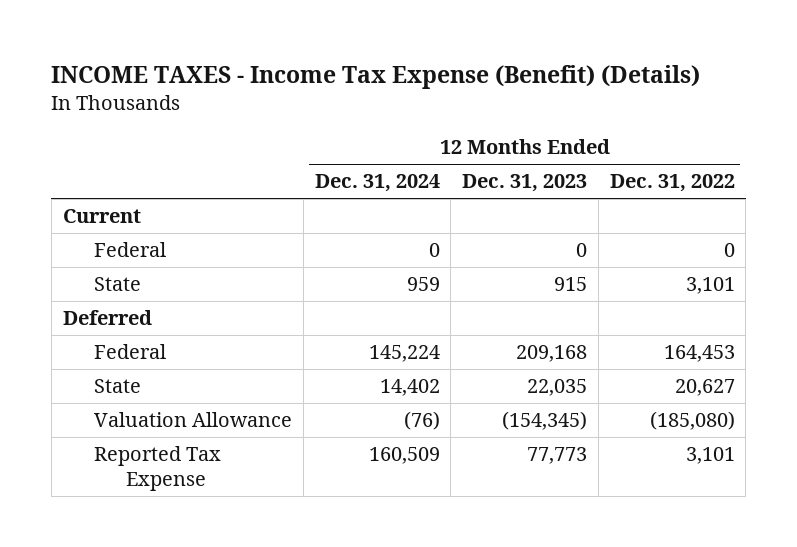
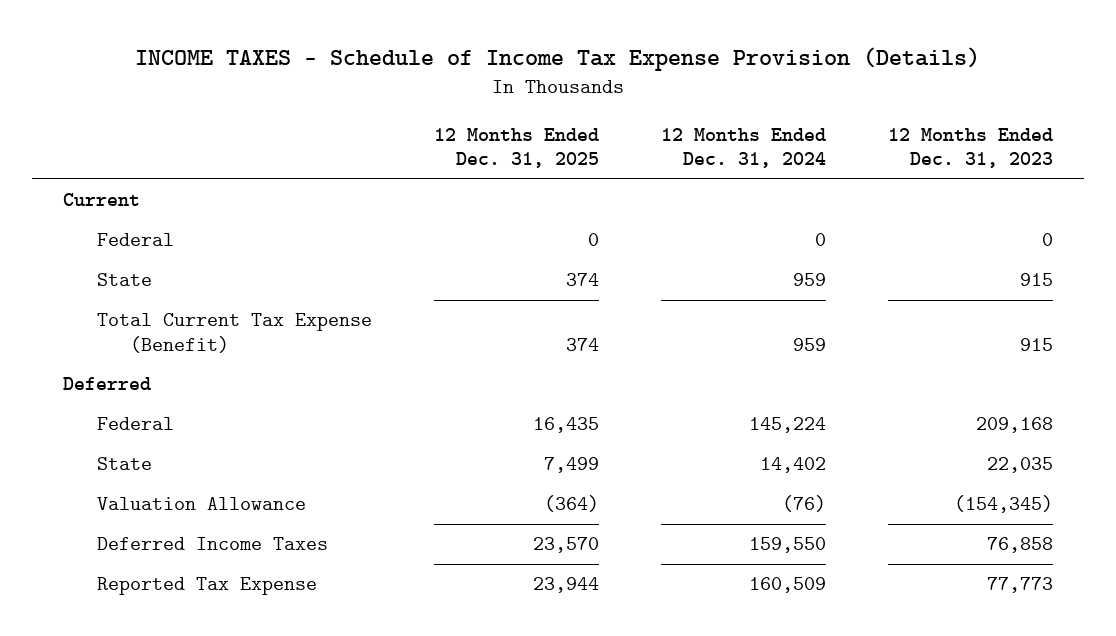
[51,64,701,89] INCOME TAXES - Income Tax Expense (Benefit) (Details) -> [135,47,981,72] INCOME TAXES - Schedule of Income Tax Expense Provision (Details)
[609,174,735,193] Dec. 31, 2022 -> none
none -> [433,127,599,169] 12 Months Ended Dec. 31, 2025
none -> [96,313,372,353] Total Current Tax Expense (Benefit)
none -> [96,537,328,551] Deferred Income Taxes

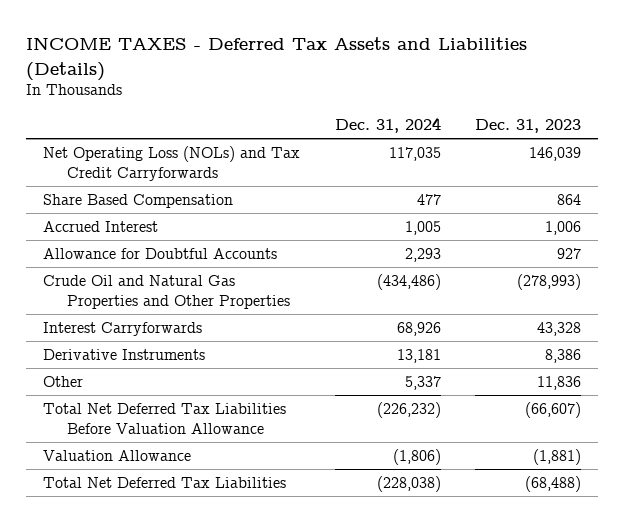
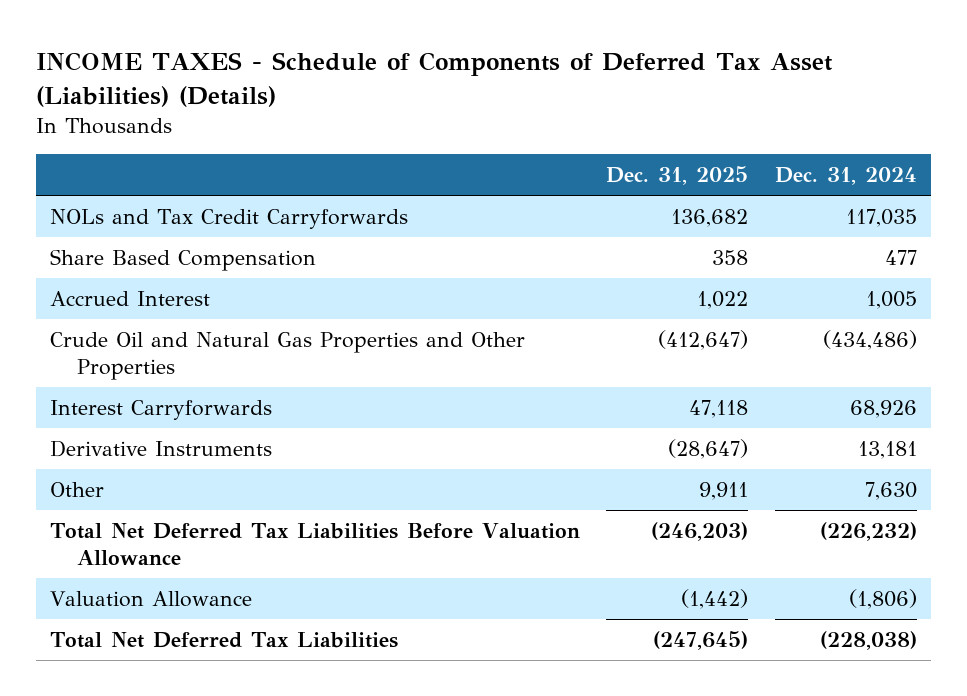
[26,37,528,81] INCOME TAXES - Deferred Tax Assets and Liabilities (Details) -> [36,52,834,107] INCOME TAXES - Schedule of Components of Deferred Tax Asset (Liabilities) (Details)
[475,119,582,134] Dec. 31, 2023 -> none
none -> [606,166,749,186] Dec. 31, 2025
[43,146,301,182] Net Operating Loss (NOLs) and Tax Credit Carryforwards -> [49,208,408,229] NOLs and Tax Credit Carryforwards
[43,248,278,260] Allowance for Doubtful Accounts -> none
[404,376,441,391] 5,337 -> [865,481,918,500] 7,630

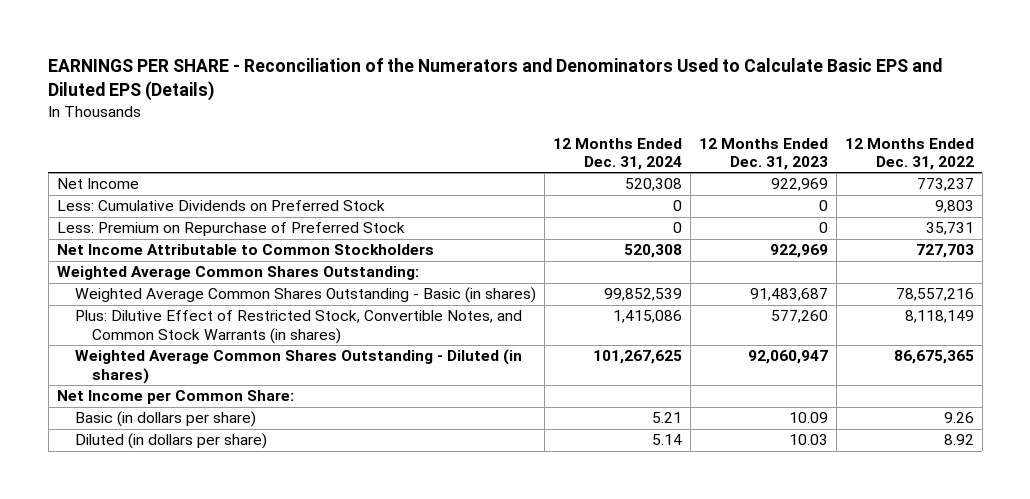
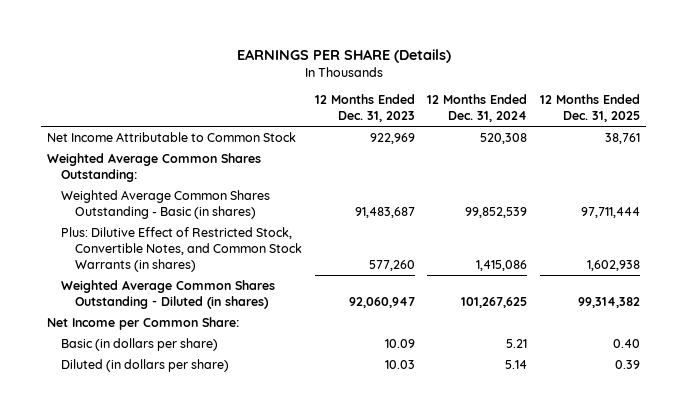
[48,58,943,102] EARNINGS PER SHARE - Reconciliation of the Numerators and Denominators Used to Calculate Basic EPS and Diluted EPS (Details) -> [236,49,451,64] EARNINGS PER SHARE (Details)
[844,137,974,170] 12 Months Ended Dec. 31, 2022 -> none
none -> [540,94,641,123] 12 Months Ended Dec. 31, 2025
[56,178,139,190] Net Income -> none
[56,200,385,212] Less: Cumulative Dividends on Preferred Stock -> none
[56,222,405,237] Less: Premium on Repurchase of Preferred Stock -> none
[56,244,434,256] Net Income Attributable to Common Stockholders -> [47,131,297,142] Net Income Attributable to Common Stock

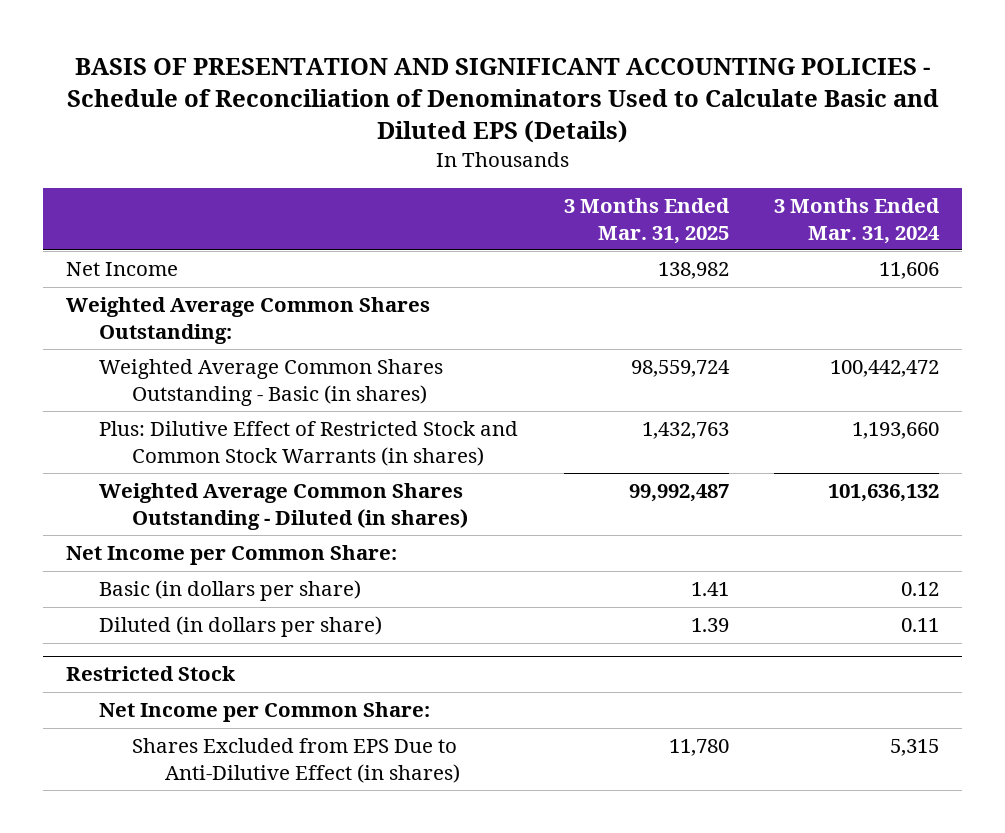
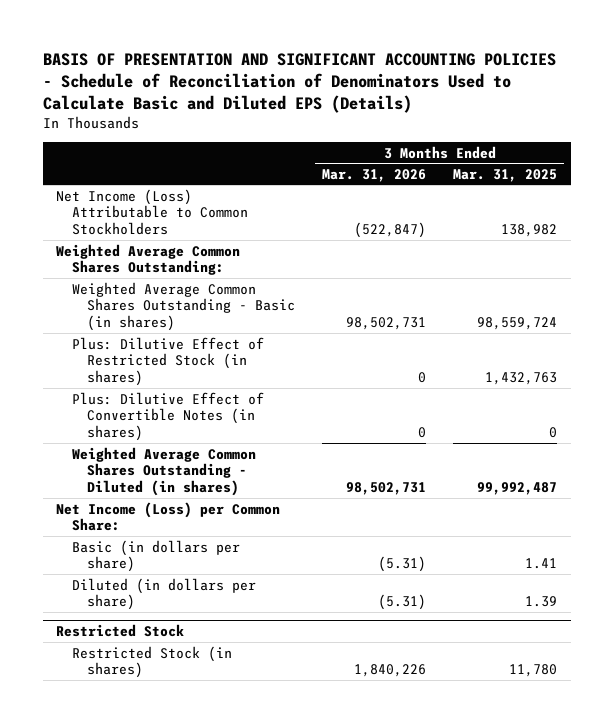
[774,198,941,244] 3 Months Ended Mar. 31, 2024 -> none
none -> [322,168,427,182] Mar. 31, 2026
[65,262,178,277] Net Income -> [56,188,248,236] Net Income (Loss) Attributable to Common Stockholders
[98,421,518,466] Plus: Dilutive Effect of Restricted Stock and Common Stock Warrants (in shares) -> [71,336,264,387] Plus: Dilutive Effect of Restricted Stock (in shares)
none -> [71,391,264,442] Plus: Dilutive Effect of Convertible Notes (in shares)
[65,545,397,566] Net Income per Common Share: -> [56,501,281,532] Net Income (Loss) per Common Share:
[98,702,430,723] Net Income per Common Share: -> none
[131,738,460,783] Shares Excluded from EPS Due to Anti-Dilutive Effect (in shares) -> [71,645,232,679] Restricted Stock (in shares)

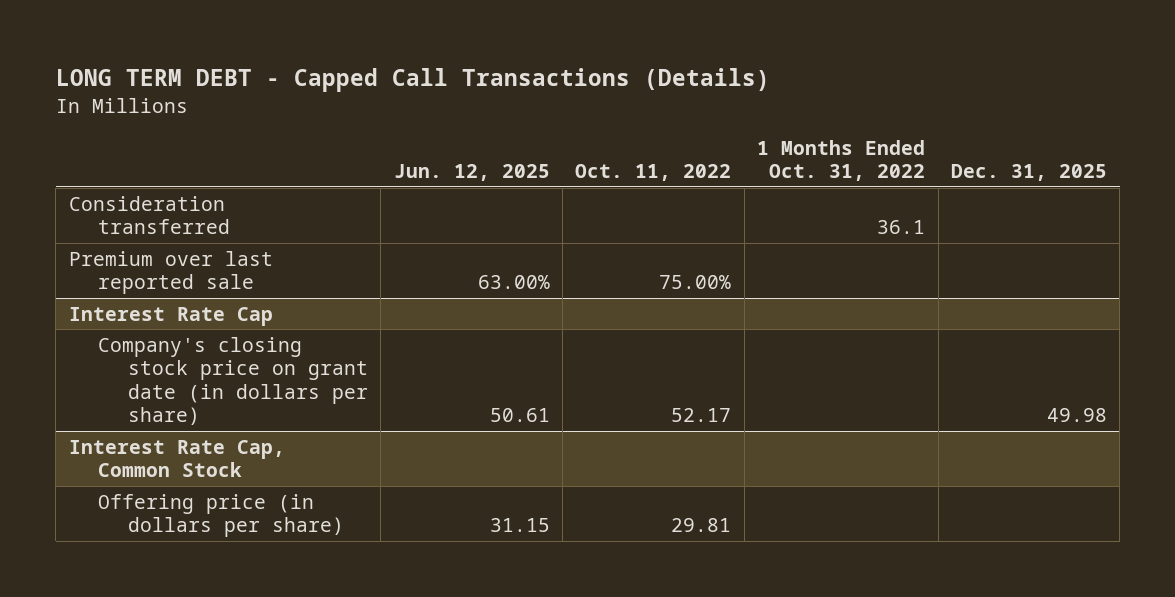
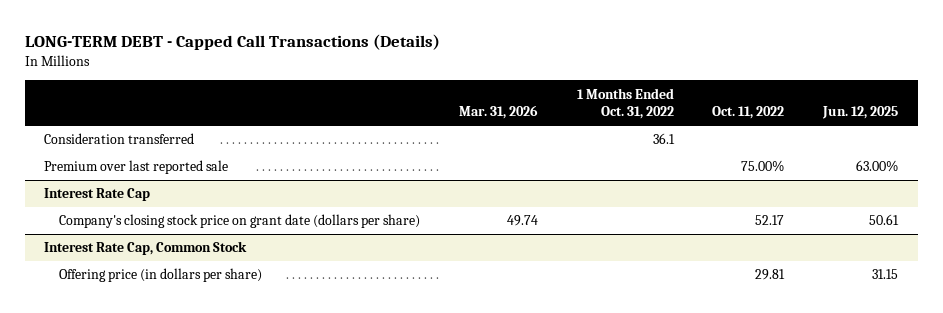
[55,68,770,93] LONG TERM DEBT - Capped Call Transactions (Details) -> [24,33,440,50] LONG-TERM DEBT - Capped Call Transactions (Details)
[950,164,1107,182] Dec. 31, 2025 -> none
none -> [458,105,538,120] Mar. 31, 2026
[98,336,369,426] Company's closing stock price on grant date (in dollars per share) -> [59,214,421,229] Company's closing stock price on grant date (dollars per share)

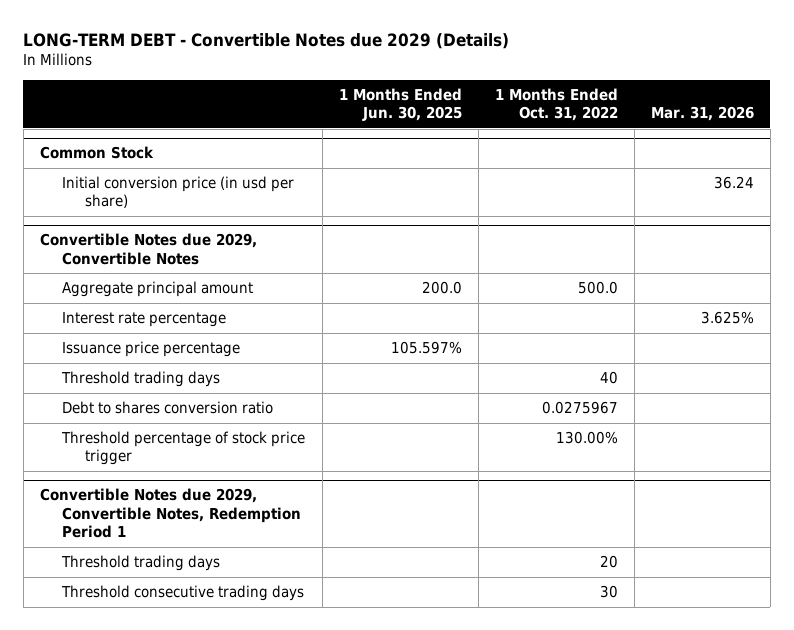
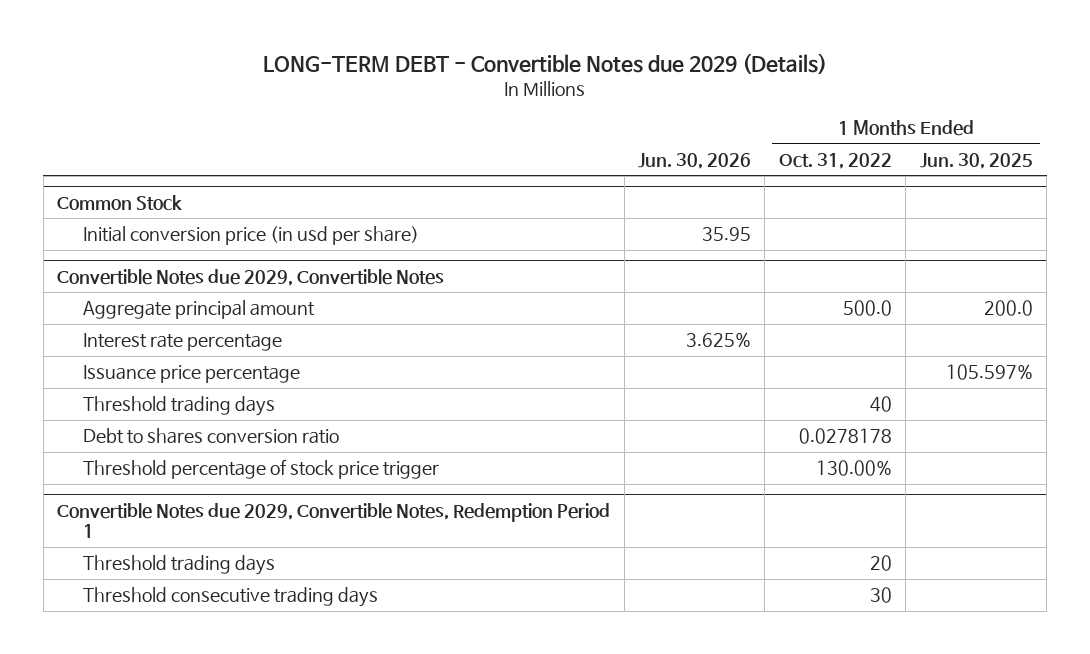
[650,106,754,122] Mar. 31, 2026 -> none
none -> [637,153,751,170] Jun. 30, 2026
[541,401,618,415] 0.0275967 -> [798,428,892,445] 0.0278178

